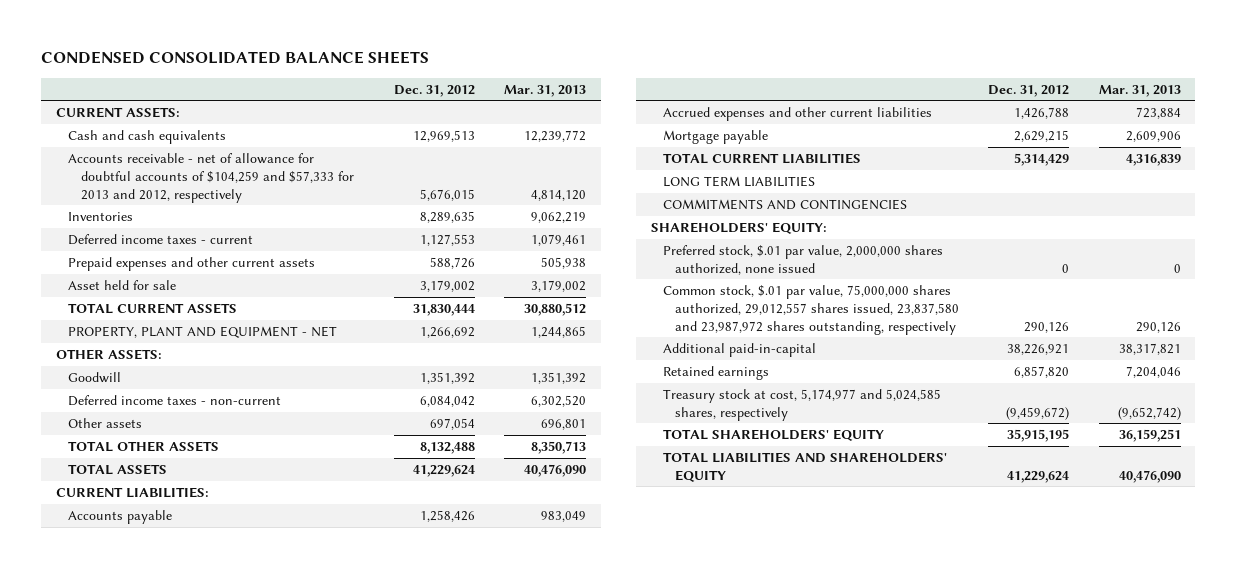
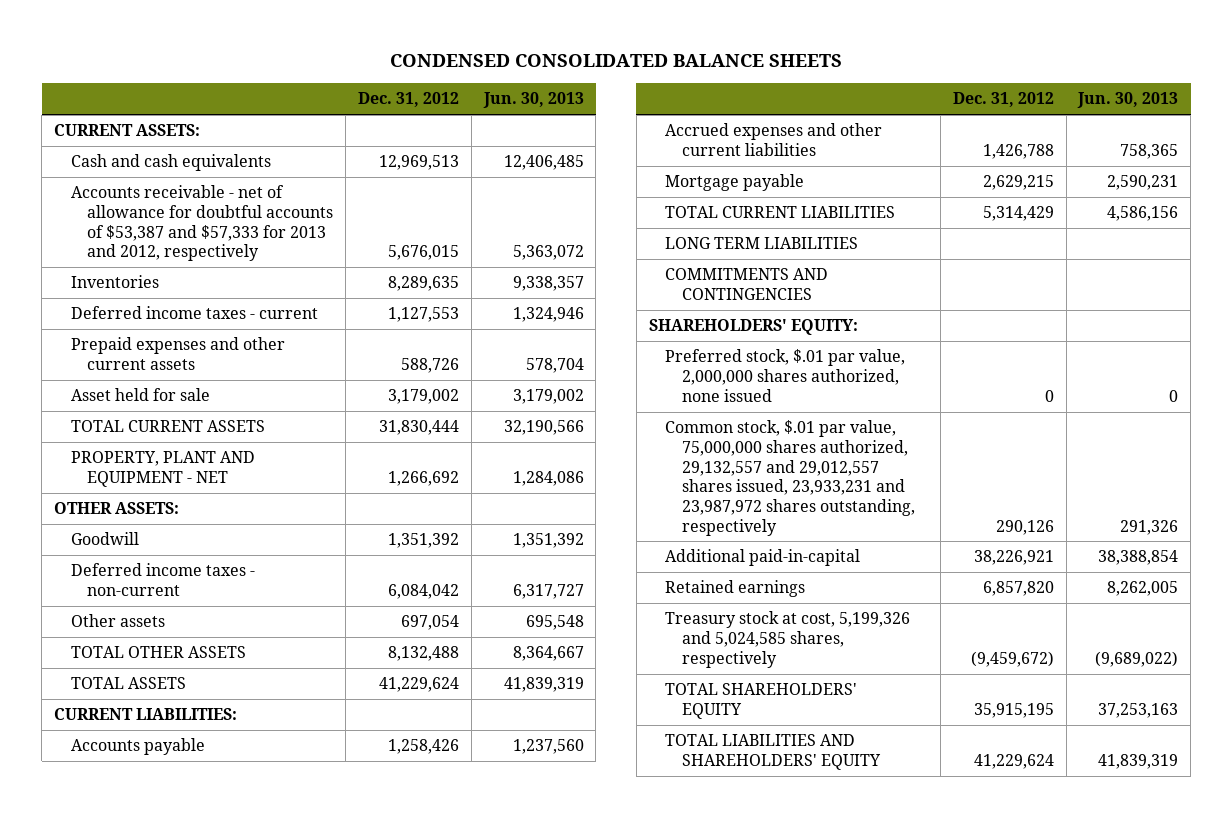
[503,84,586,97] Mar. 31, 2013 -> none
none -> [482,92,584,109] Jun. 30, 2013
[68,152,354,203] Accounts receivable - net of allowance for doubtful accounts of $104,259 and $57,333 for 2013 and 2012, respectively -> [70,185,334,262] Accounts receivable - net of allowance for doubtful accounts of $53,387 and $57,333 for 2013 and 2012, respectively
[662,284,960,335] Common stock, $.01 par value, 75,000,000 shares authorized, 29,012,557 shares issued, 23,837,580 and 23,987,972 shares outstanding, respectively -> [665,420,915,536] Common stock, $.01 par value, 75,000,000 shares authorized, 29,132,557 and 29,012,557 shares issued, 23,933,231 and 23,987,972 shares outstanding, respectively
[662,388,941,421] Treasury stock at cost, 5,174,977 and 5,024,585 shares, respectively -> [665,611,911,668] Treasury stock at cost, 5,199,326 and 5,024,585 shares, respectively

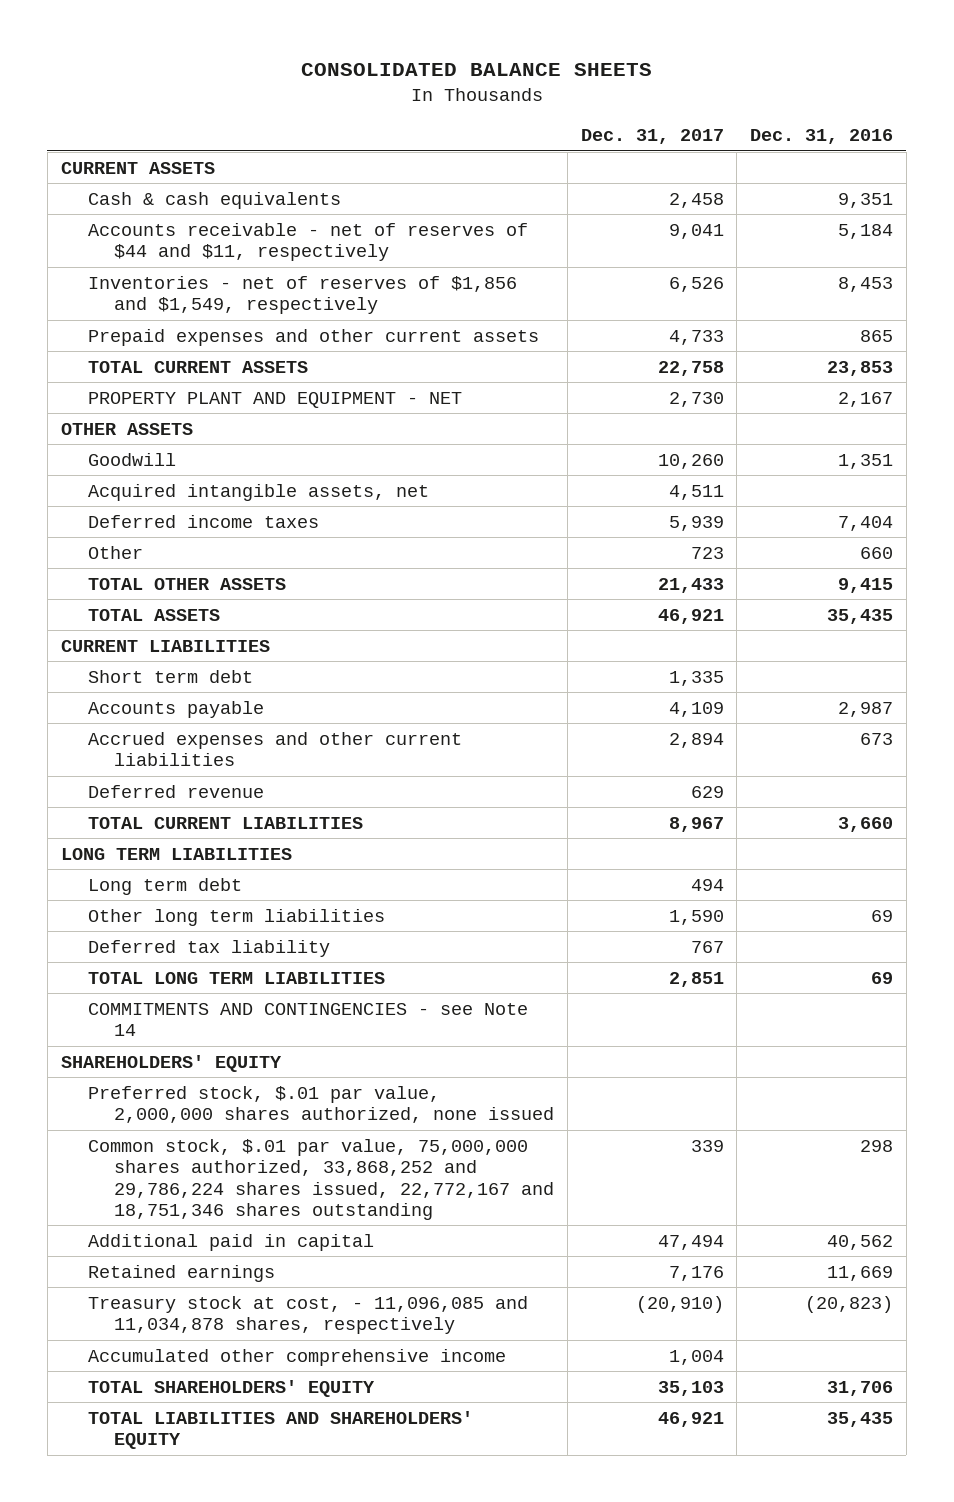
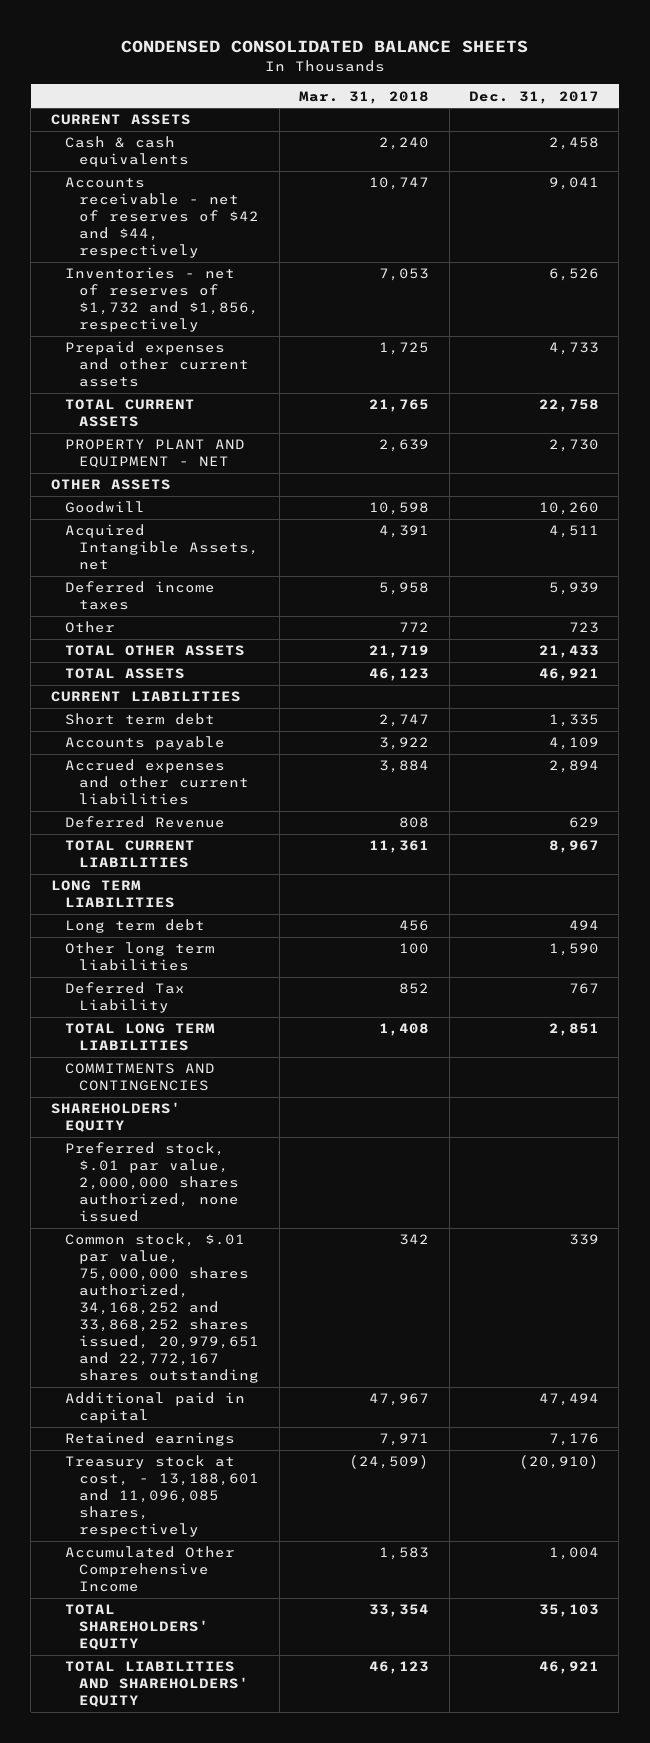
[300,63,652,77] CONSOLIDATED BALANCE SHEETS -> [120,40,528,54] CONDENSED CONSOLIDATED BALANCE SHEETS
[750,129,894,145] Dec. 31, 2016 -> none
none -> [299,90,430,104] Mar. 31, 2018
[87,222,528,262] Accounts receivable - net of reserves of $44 and $11, respectively -> [65,177,260,259] Accounts receivable - net of reserves of $42 and $44, respectively
[87,275,517,315] Inventories - net of reserves of $1,856 and $1,549, respectively -> [65,267,260,333] Inventories - net of reserves of $1,732 and $1,856, respectively
[87,483,429,501] Acquired intangible assets, net -> [65,524,260,571] Acquired Intangible Assets, net
[87,784,264,798] Deferred revenue -> [65,816,226,829] Deferred Revenue
[87,939,330,957] Deferred tax liability -> [65,982,186,1014] Deferred Tax Liability
[87,1002,528,1037] COMMITMENTS AND CONTINGENCIES - see Note 14 -> [65,1063,216,1092] COMMITMENTS AND CONTINGENCIES
[87,1138,555,1220] Common stock, $.01 par value, 75,000,000 shares authorized, 33,868,252 and 29,786,224 shares issued, 22,772,167 and 18,751,346 shares outstanding -> [65,1233,260,1384] Common stock, $.01 par value, 75,000,000 shares authorized, 34,168,252 and 33,868,252 shares issued, 20,979,651 and 22,772,167 shares outstanding
[87,1295,528,1335] Treasury stock at cost, - 11,096,085 and 11,034,878 shares, respectively -> [65,1455,260,1538] Treasury stock at cost, - 13,188,601 and 11,096,085 shares, respectively
[87,1348,506,1366] Accumulated other comprehensive income -> [65,1546,236,1593] Accumulated Other Comprehensive Income

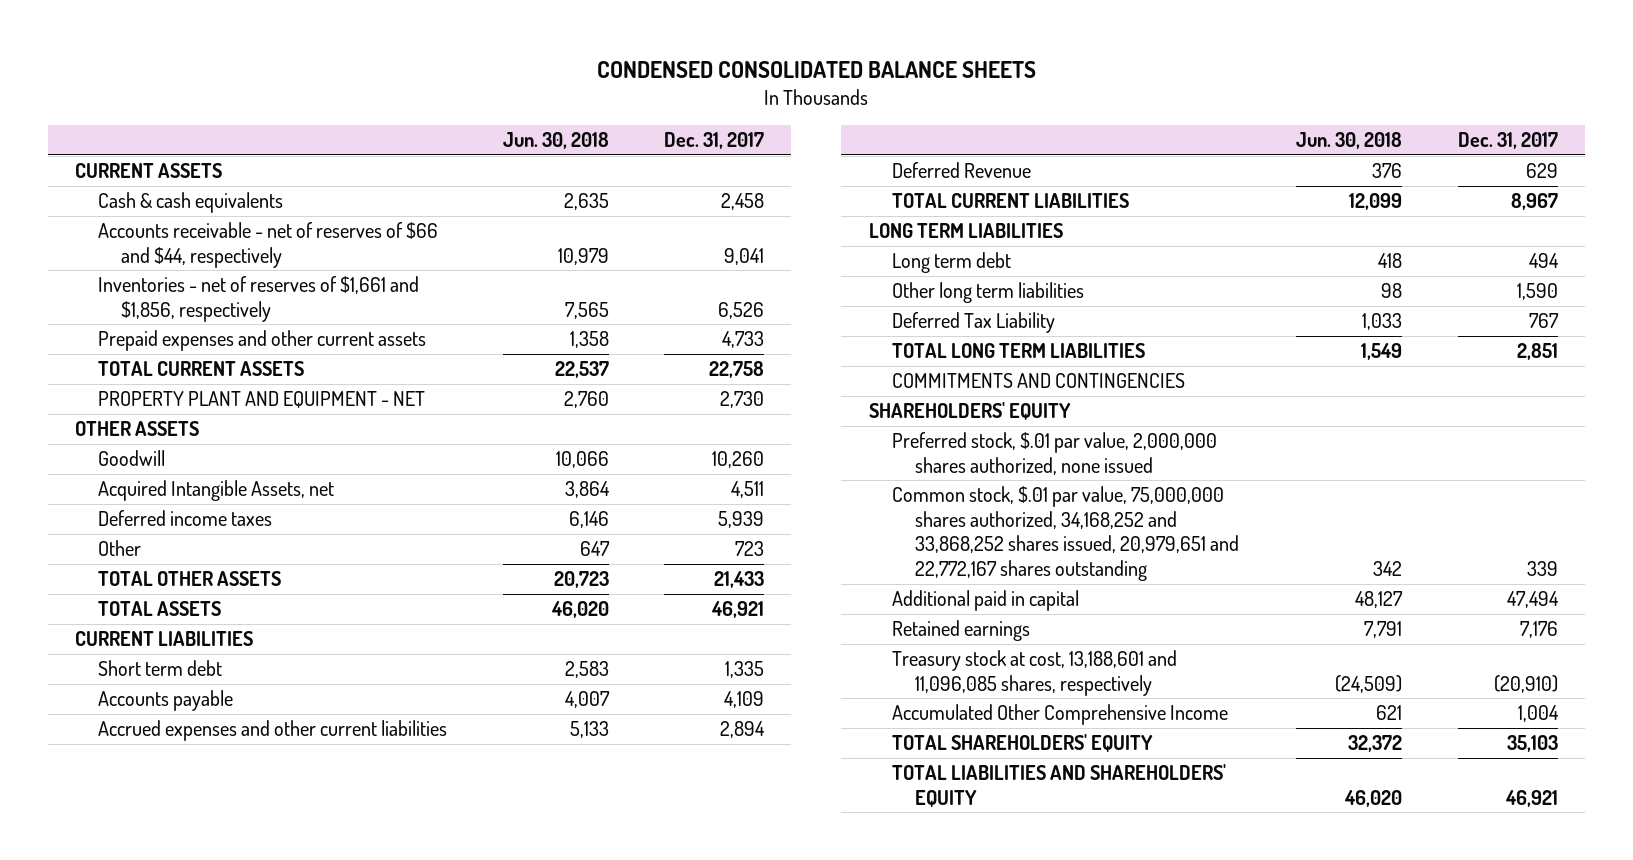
[299,90,430,104] Mar. 31, 2018 -> none
none -> [502,132,609,150] Jun. 30, 2018
[65,177,260,259] Accounts receivable - net of reserves of $42 and $44, respectively -> [98,222,439,268] Accounts receivable - net of reserves of $66 and $44, respectively
[65,267,260,333] Inventories - net of reserves of $1,732 and $1,856, respectively -> [98,276,420,322] Inventories - net of reserves of $1,661 and $1,856, respectively
[65,1455,260,1538] Treasury stock at cost, - 13,188,601 and 11,096,085 shares, respectively -> [892,650,1178,696] Treasury stock at cost, 13,188,601 and 11,096,085 shares, respectively

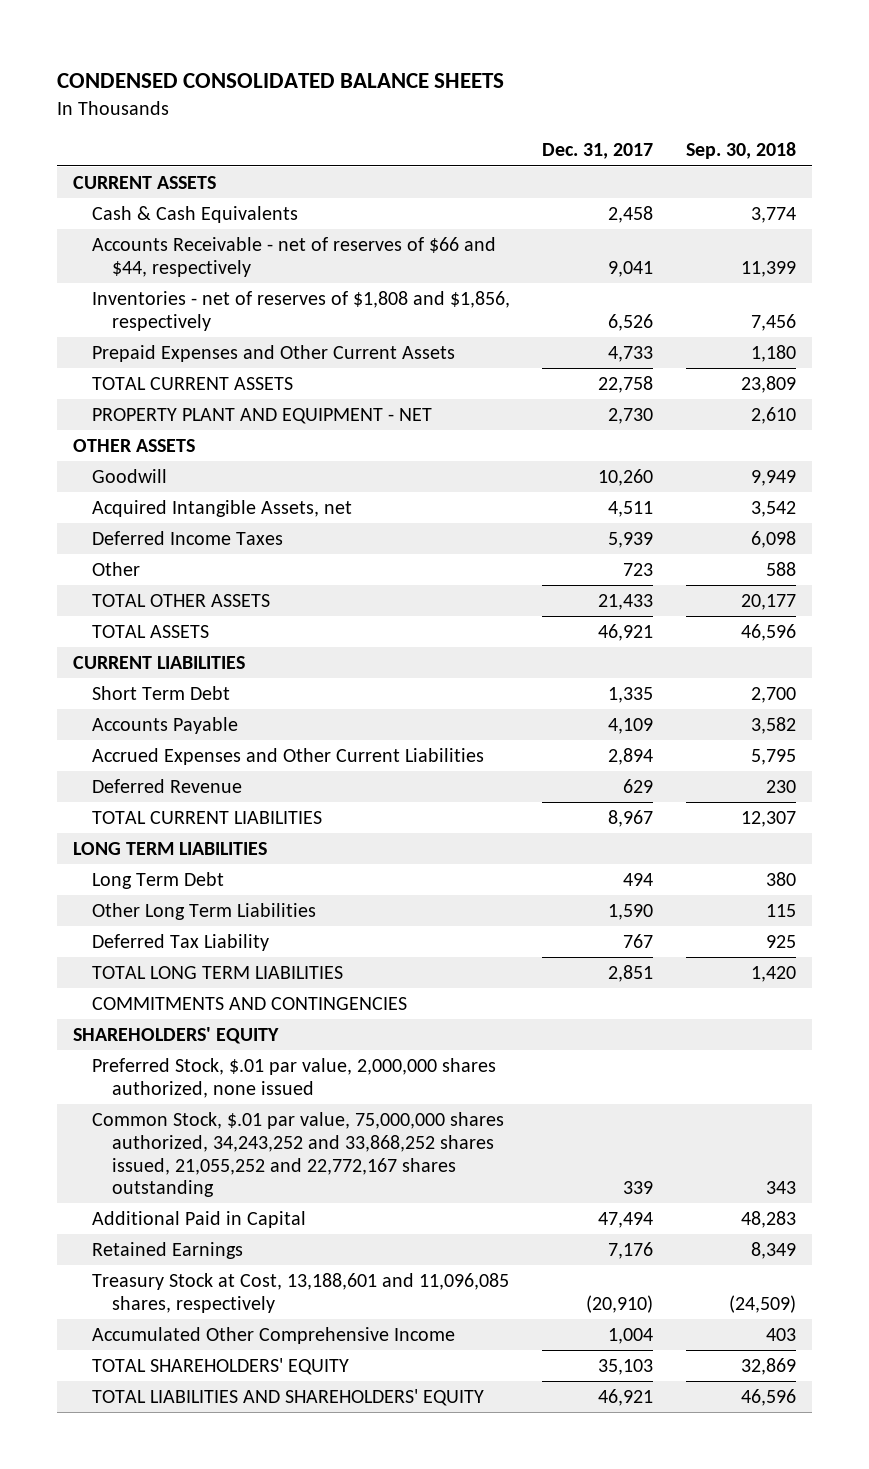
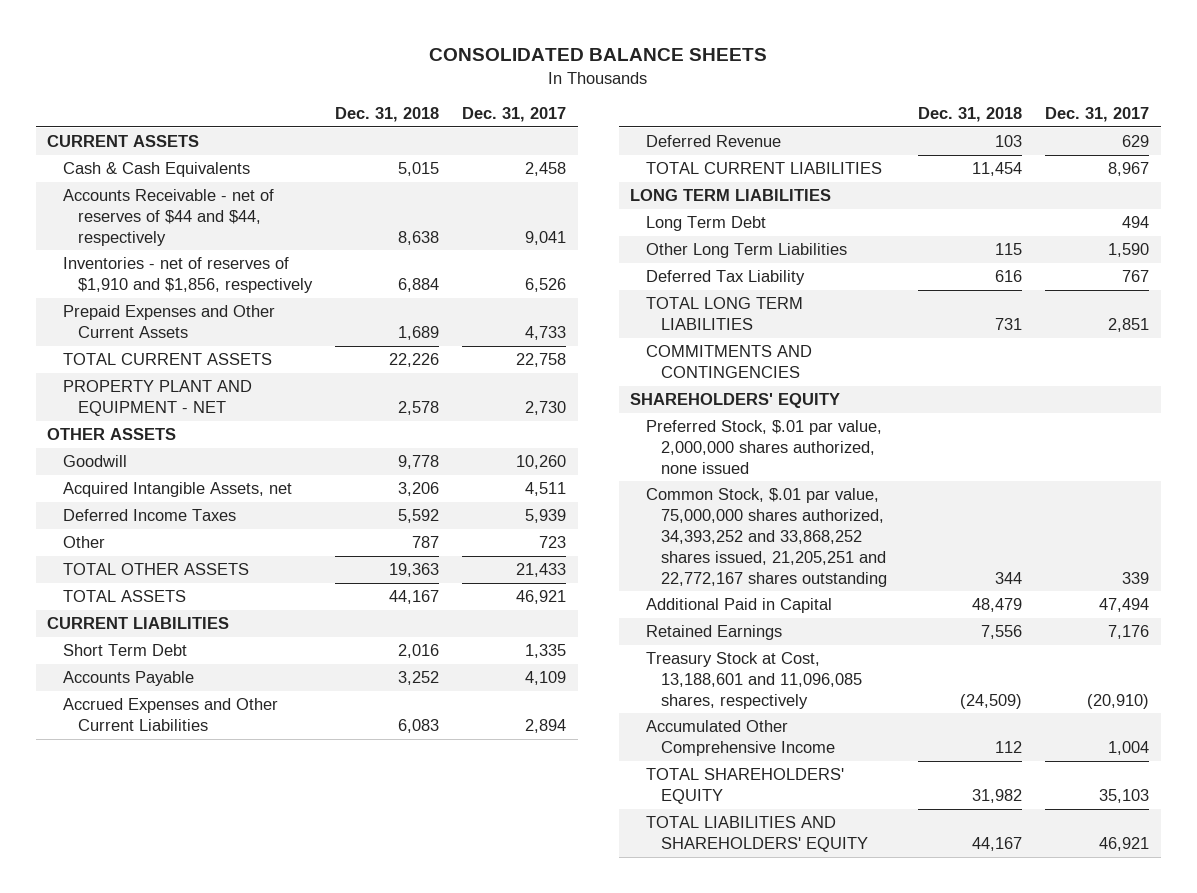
[57,72,505,88] CONDENSED CONSOLIDATED BALANCE SHEETS -> [429,48,768,62] CONSOLIDATED BALANCE SHEETS
[685,142,796,160] Sep. 30, 2018 -> none
none -> [335,107,440,123] Dec. 31, 2018
[92,236,497,277] Accounts Receivable - net of reserves of $66 and $44, respectively -> [62,189,274,246] Accounts Receivable - net of reserves of $44 and $44, respectively
[92,290,511,331] Inventories - net of reserves of $1,808 and $1,856, respectively -> [62,257,313,293] Inventories - net of reserves of $1,910 and $1,856, respectively
[92,1111,505,1198] Common Stock, $.01 par value, 75,000,000 shares authorized, 34,243,252 and 33,868,252 shares issued, 21,055,252 and 22,772,167 shares outstanding -> [645,488,888,587] Common Stock, $.01 par value, 75,000,000 shares authorized, 34,393,252 and 33,868,252 shares issued, 21,205,251 and 22,772,167 shares outstanding

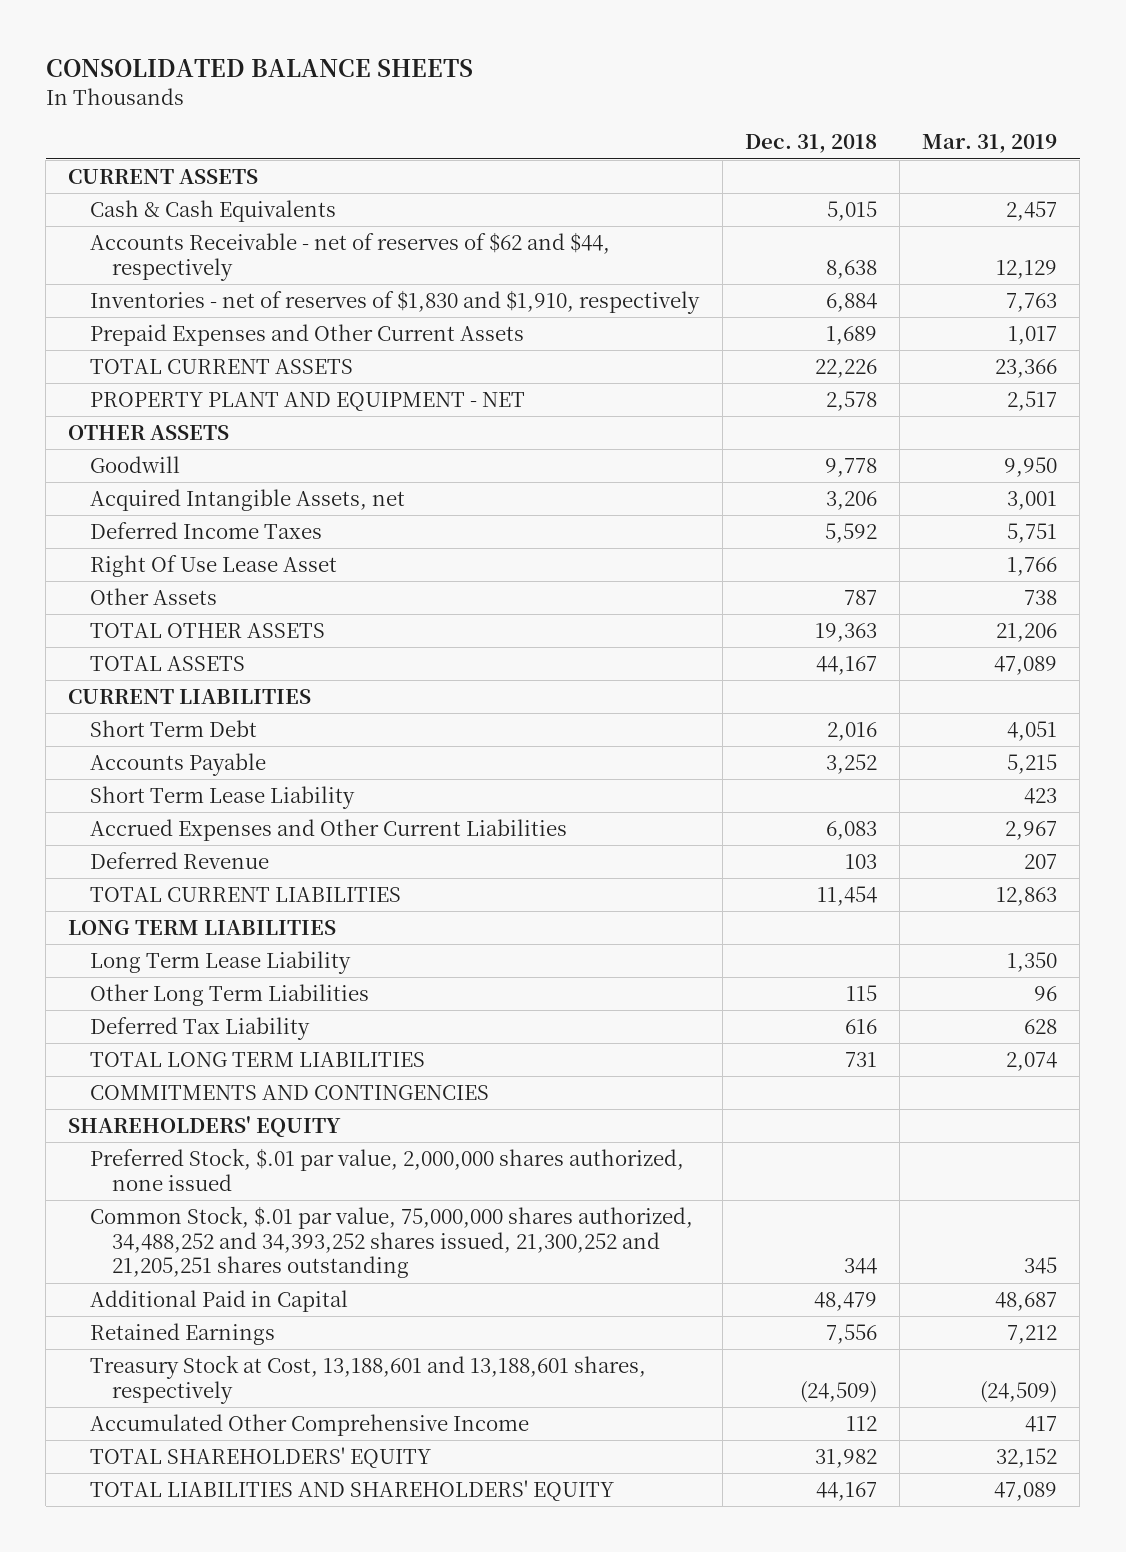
[462,107,567,123] Dec. 31, 2017 -> none
none -> [922,134,1058,154] Mar. 31, 2019
[62,189,274,246] Accounts Receivable - net of reserves of $44 and $44, respectively -> [90,232,611,281] Accounts Receivable - net of reserves of $62 and $44, respectively
[62,257,313,293] Inventories - net of reserves of $1,910 and $1,856, respectively -> [90,290,701,315] Inventories - net of reserves of $1,830 and $1,910, respectively
none -> [90,555,338,578] Right Of Use Lease Asset
[62,536,105,549] Other -> [90,588,218,606] Other Assets
none -> [90,786,356,810] Short Term Lease Liability
[645,216,766,232] Long Term Debt -> none
none -> [90,951,352,975] Long Term Lease Liability
[645,488,888,587] Common Stock, $.01 par value, 75,000,000 shares authorized, 34,393,252 and 33,868,252 shares issued, 21,205,251 and 22,772,167 shares outstanding -> [90,1206,694,1279] Common Stock, $.01 par value, 75,000,000 shares authorized, 34,488,252 and 34,393,252 shares issued, 21,300,252 and 21,205,251 shares outstanding
[645,652,863,709] Treasury Stock at Cost, 13,188,601 and 11,096,085 shares, respectively -> [90,1355,647,1404] Treasury Stock at Cost, 13,188,601 and 13,188,601 shares, respectively

